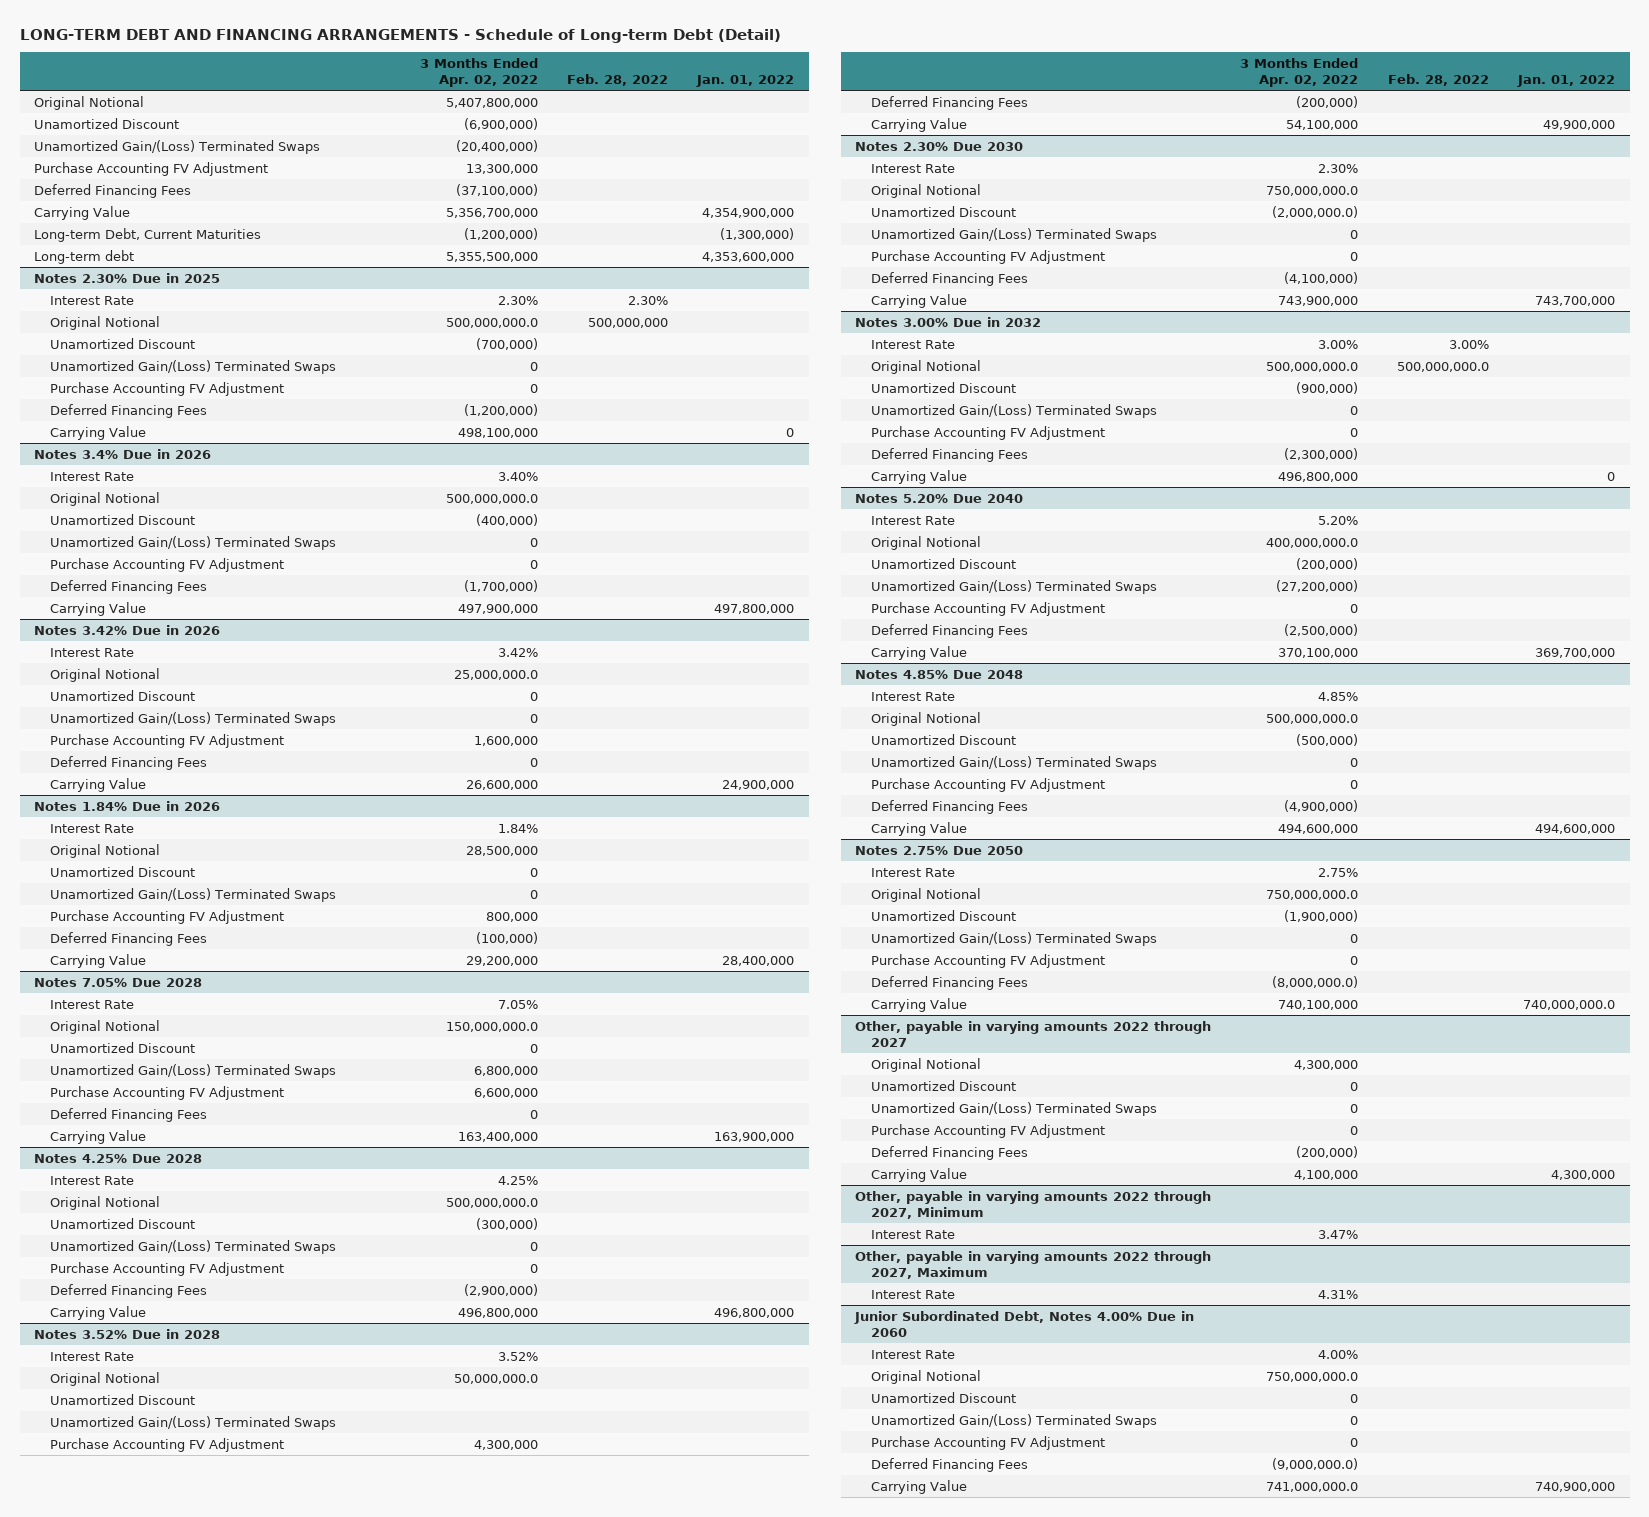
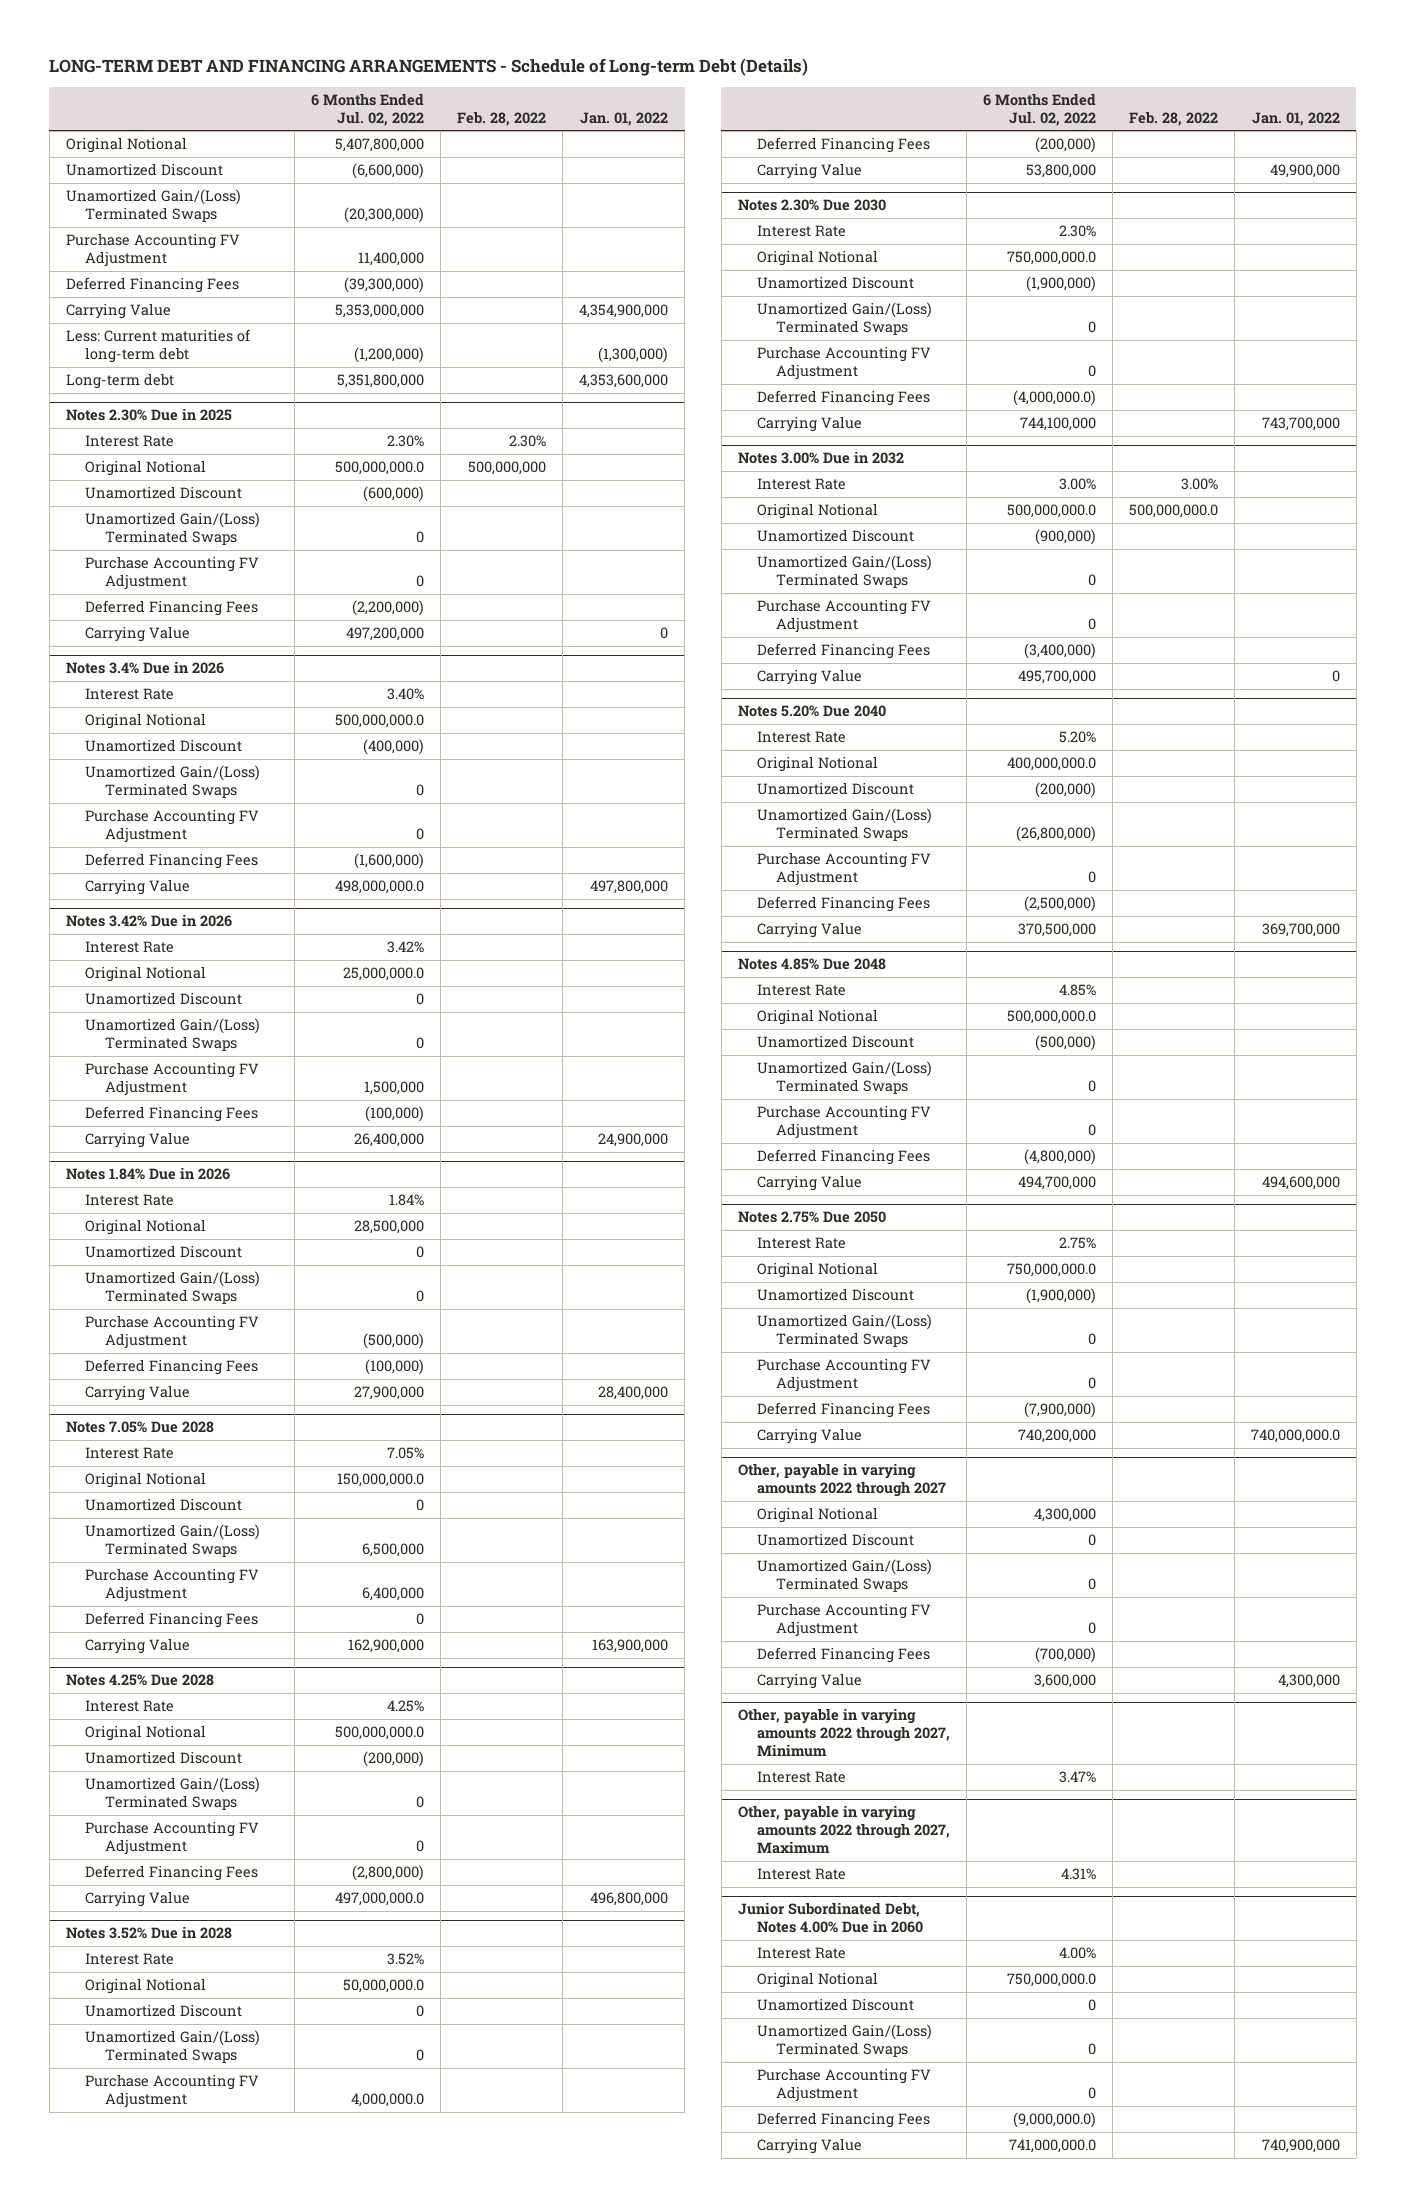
[19,28,781,43] LONG-TERM DEBT AND FINANCING ARRANGEMENTS - Schedule of Long-term Debt (Detail) -> [49,58,809,77] LONG-TERM DEBT AND FINANCING ARRANGEMENTS - Schedule of Long-term Debt (Details)
[419,58,538,87] 3 Months Ended Apr. 02, 2022 -> none
none -> [311,92,425,126] 6 Months Ended Jul. 02, 2022
[34,227,262,242] Long-term Debt, Current Maturities -> [65,329,251,364] Less: Current maturities of long-term debt

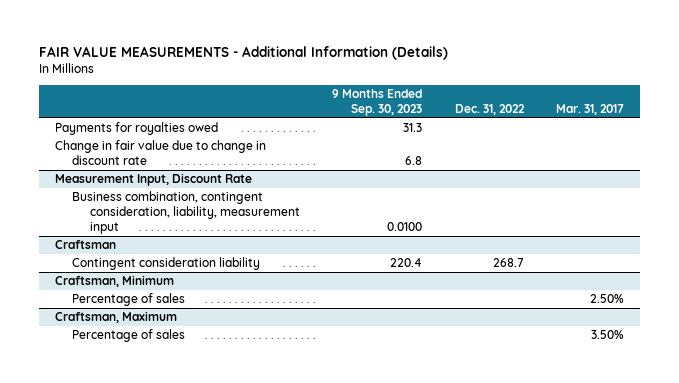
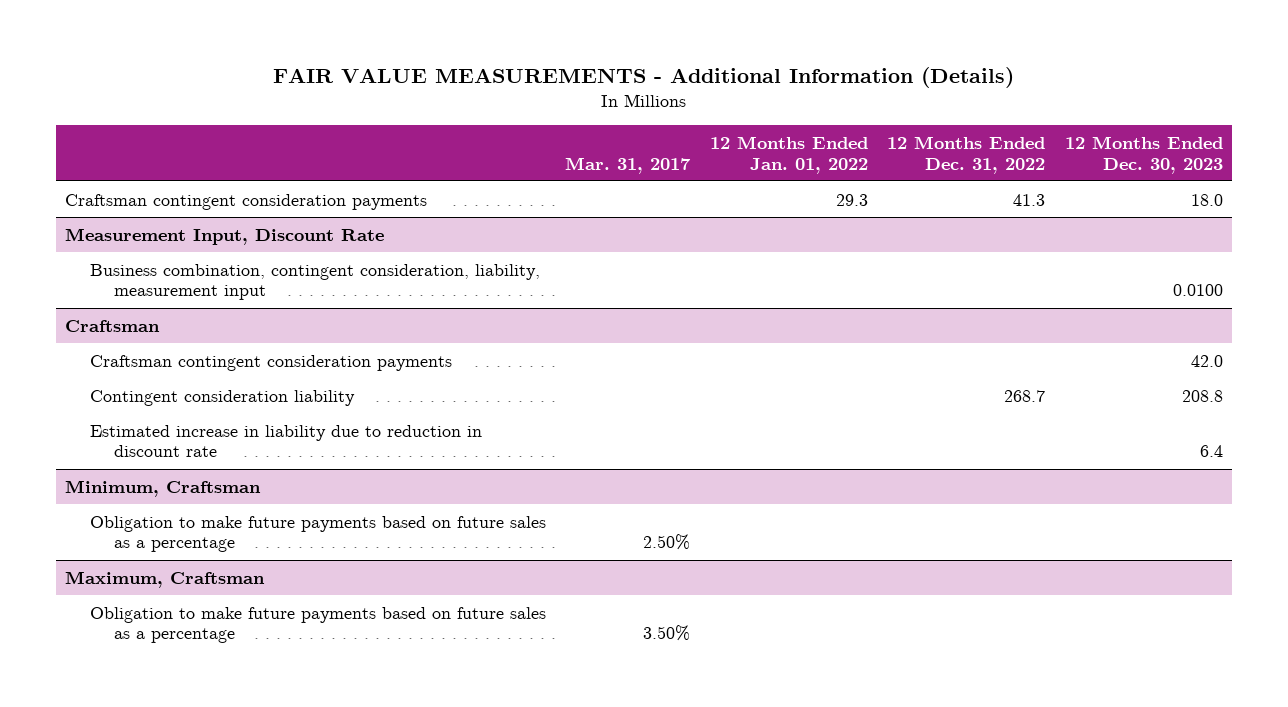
[332,89,423,116] 9 Months Ended Sep. 30, 2023 -> none
[454,103,525,115] Dec. 31, 2022 -> none
none -> [709,135,868,174] 12 Months Ended Jan. 01, 2022
none -> [887,135,1046,174] 12 Months Ended Dec. 31, 2022
none -> [1064,135,1223,174] 12 Months Ended Dec. 30, 2023
[54,122,218,136] Payments for royalties owed -> none
[54,140,266,166] Change in fair value due to change in discount rate -> none
none -> [65,193,428,210] Craftsman contingent consideration payments
none -> [89,354,452,371] Craftsman contingent consideration payments
none -> [89,424,482,458] Estimated increase in liability due to reduction in discount rate
[54,275,174,288] Craftsman, Minimum -> [65,479,262,497] Minimum, Craftsman
[72,293,186,307] Percentage of sales -> [89,515,546,553] Obligation to make future payments based on future sales as a percentage
[54,311,177,324] Craftsman, Maximum -> [65,570,266,588] Maximum, Craftsman
[72,329,186,343] Percentage of sales -> [89,606,546,644] Obligation to make future payments based on future sales as a percentage

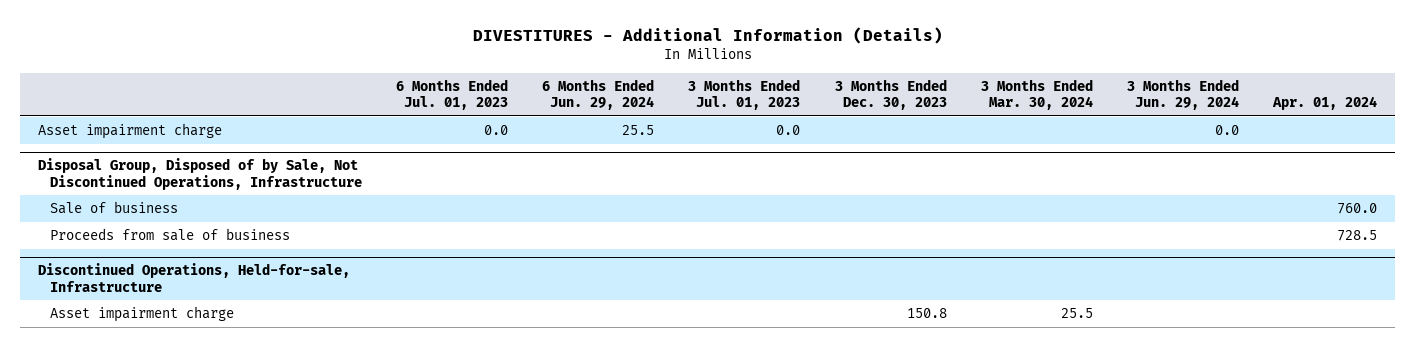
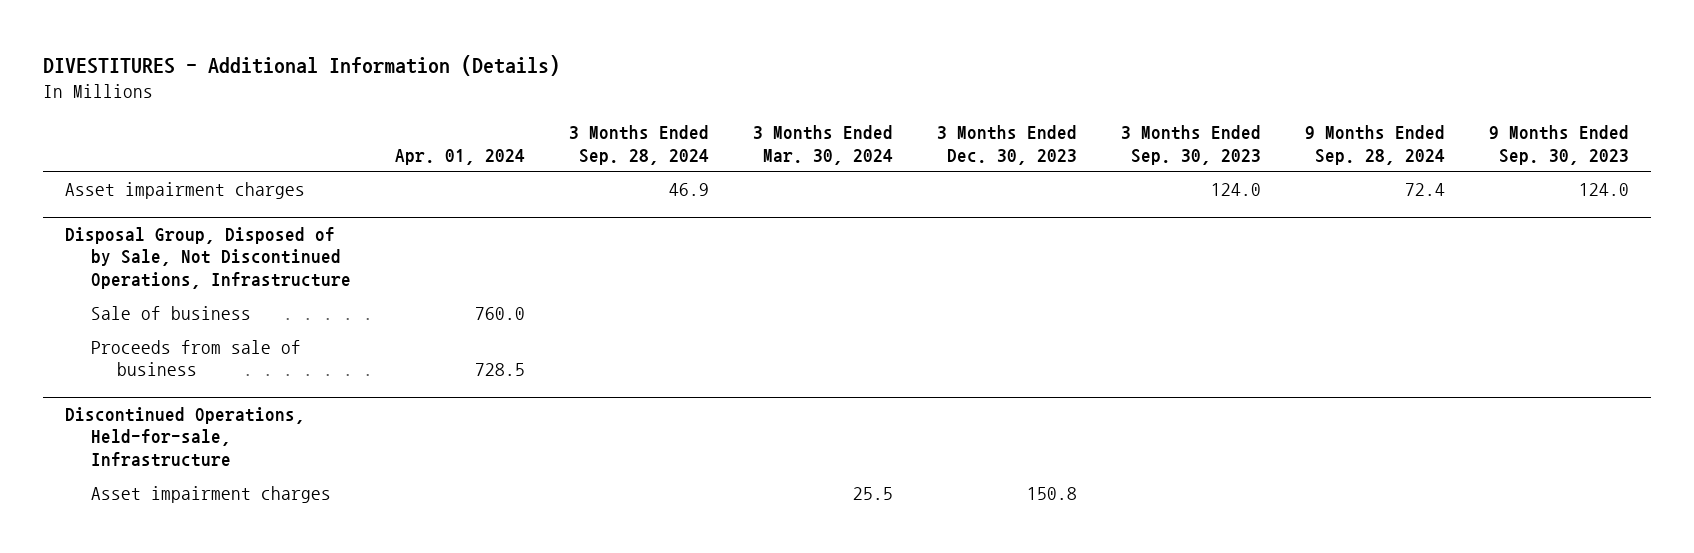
[395,78,508,111] 6 Months Ended Jul. 01, 2023 -> none
[542,78,655,111] 6 Months Ended Jun. 29, 2024 -> none
[688,78,801,111] 3 Months Ended Jul. 01, 2023 -> none
[1127,78,1240,111] 3 Months Ended Jun. 29, 2024 -> none
none -> [568,125,709,165] 3 Months Ended Sep. 28, 2024
none -> [1121,125,1262,165] 3 Months Ended Sep. 30, 2023
none -> [1305,125,1446,165] 9 Months Ended Sep. 28, 2024
none -> [1489,125,1630,165] 9 Months Ended Sep. 30, 2023
[37,123,222,140] Asset impairment charge -> [65,181,306,199] Asset impairment charges
[49,306,234,323] Asset impairment charge -> [90,485,331,503] Asset impairment charges

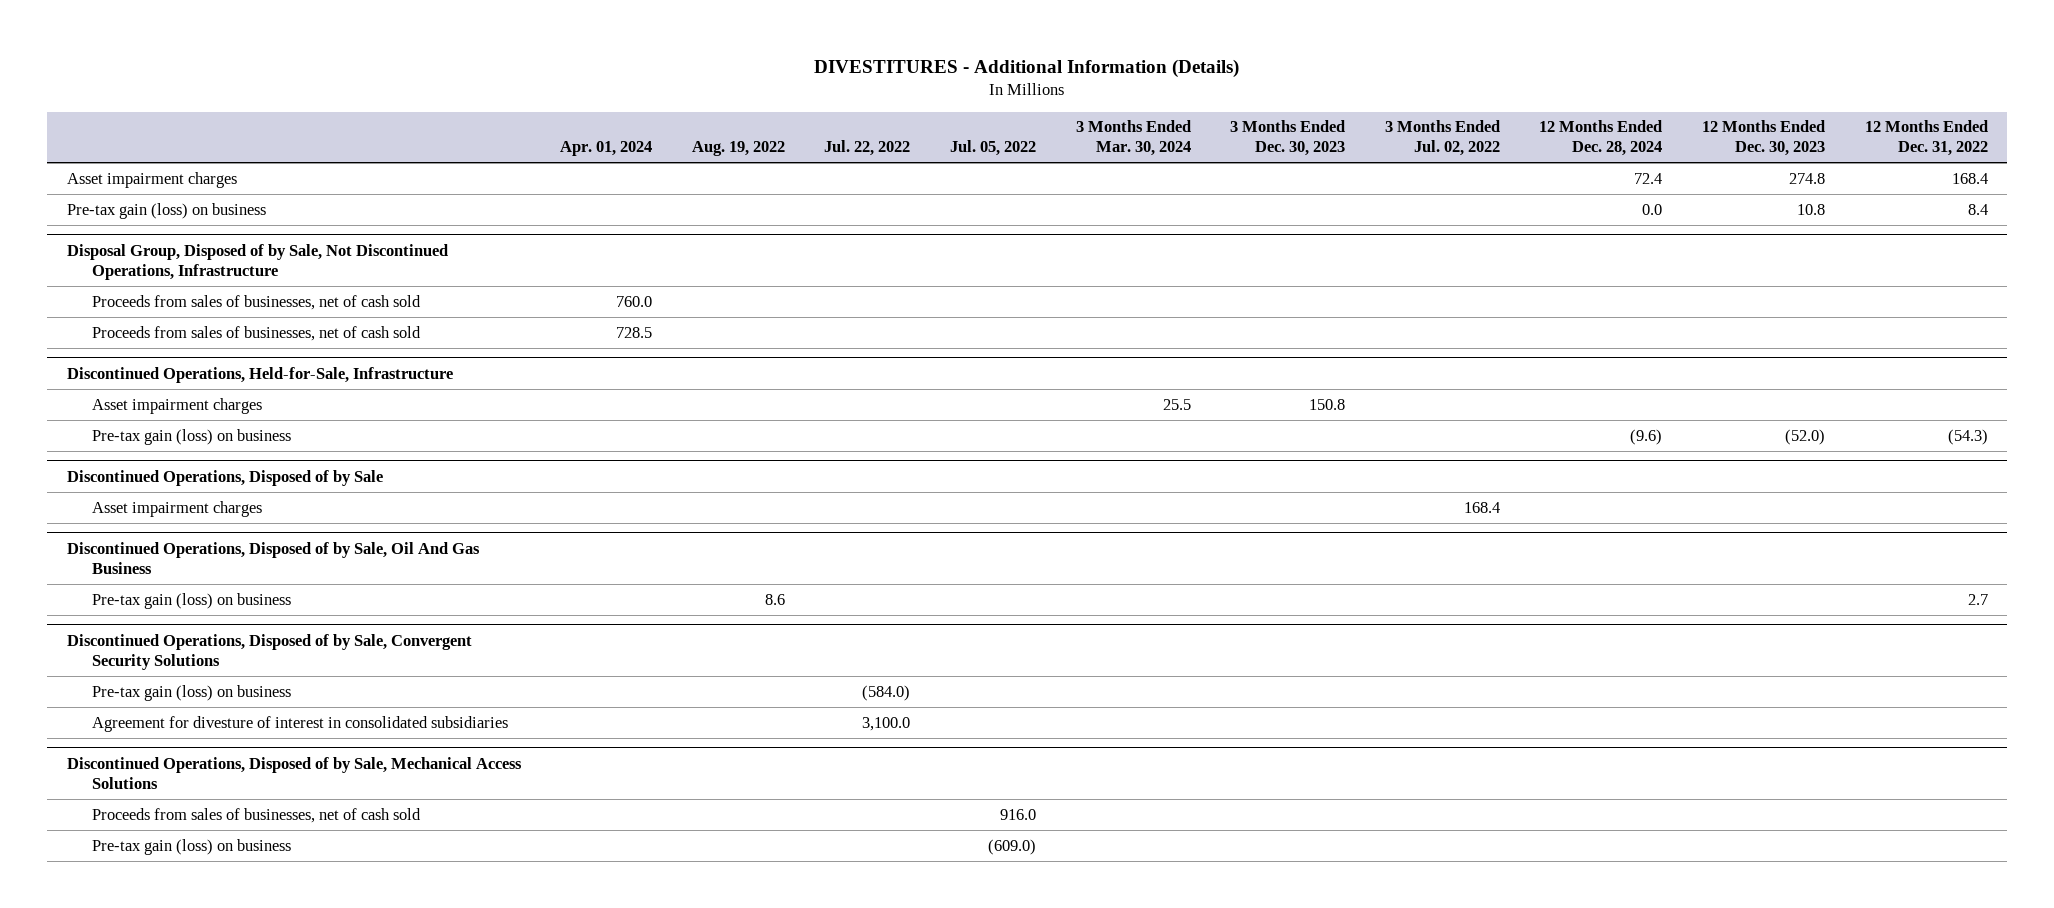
[568,125,709,165] 3 Months Ended Sep. 28, 2024 -> none
[1121,125,1262,165] 3 Months Ended Sep. 30, 2023 -> none
[1305,125,1446,165] 9 Months Ended Sep. 28, 2024 -> none
[1489,125,1630,165] 9 Months Ended Sep. 30, 2023 -> none
none -> [691,141,785,157] Aug. 19, 2022
none -> [824,140,911,157] Jul. 22, 2022
none -> [949,140,1036,157] Jul. 05, 2022
none -> [1384,120,1500,157] 3 Months Ended Jul. 02, 2022
none -> [1539,120,1663,157] 12 Months Ended Dec. 28, 2024
none -> [1701,120,1825,157] 12 Months Ended Dec. 30, 2023
none -> [1864,120,1988,157] 12 Months Ended Dec. 31, 2022
none -> [66,202,266,219] Pre-tax gain (loss) on business
[90,305,251,320] Sale of business -> [91,294,421,310] Proceeds from sales of businesses, net of cash sold
[90,339,301,377] Proceeds from sale of business -> [91,325,421,341] Proceeds from sales of businesses, net of cash sold
[65,406,306,467] Discontinued Operations, Held-for-sale, Infrastructure -> [66,366,453,383] Discontinued Operations, Held-for-Sale, Infrastructure
none -> [91,428,291,445] Pre-tax gain (loss) on business
none -> [66,469,383,486] Discontinued Operations, Disposed of by Sale
none -> [91,500,262,517] Asset impairment charges
none -> [66,541,480,574] Discontinued Operations, Disposed of by Sale, Oil And Gas Business
none -> [91,592,291,609] Pre-tax gain (loss) on business
none -> [66,633,472,670] Discontinued Operations, Disposed of by Sale, Convergent Security Solutions
none -> [91,684,291,701] Pre-tax gain (loss) on business
none -> [91,715,508,732] Agreement for divesture of interest in consolidated subsidiaries
none -> [66,756,522,789] Discontinued Operations, Disposed of by Sale, Mechanical Access Solutions
none -> [91,807,421,823] Proceeds from sales of businesses, net of cash sold
none -> [91,838,291,855] Pre-tax gain (loss) on business

